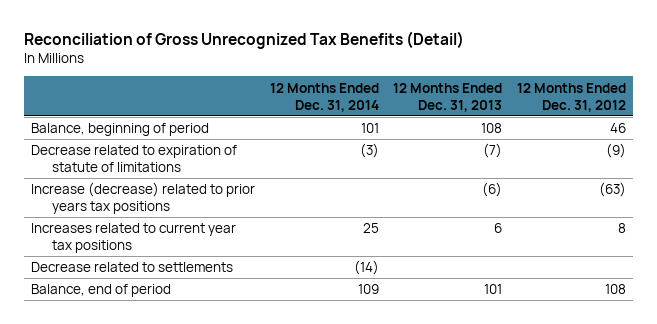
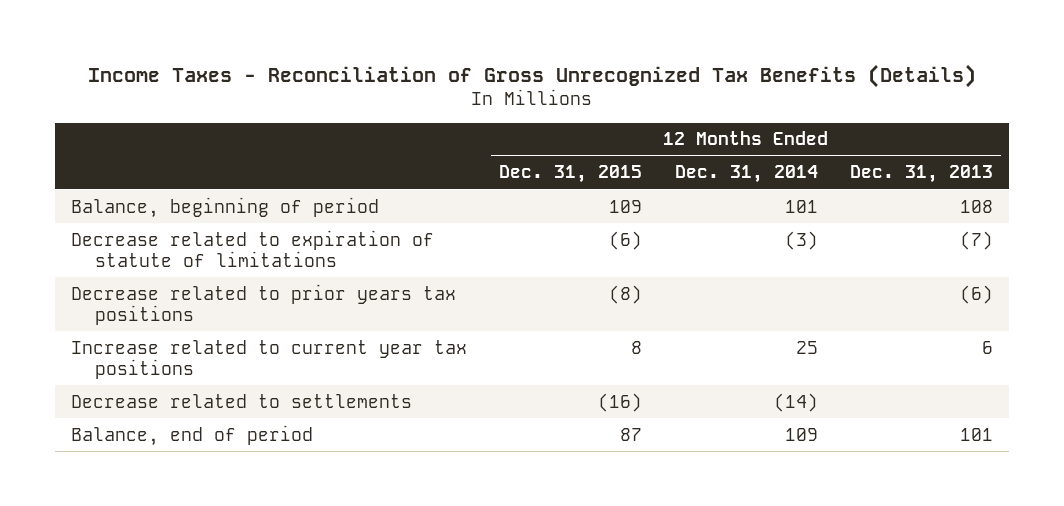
[23,30,464,49] Reconciliation of Gross Unrecognized Tax Benefits (Detail) -> [87,63,976,88] Income Taxes - Reconciliation of Gross Unrecognized Tax Benefits (Details)
[516,82,626,112] 12 Months Ended Dec. 31, 2012 -> none
none -> [499,165,643,184] Dec. 31, 2015
[31,182,256,215] Increase (decrease) related to prior years tax positions -> [71,283,457,325] Decrease related to prior years tax positions
[31,223,237,254] Increases related to current year tax positions -> [71,339,468,379] Increase related to current year tax positions

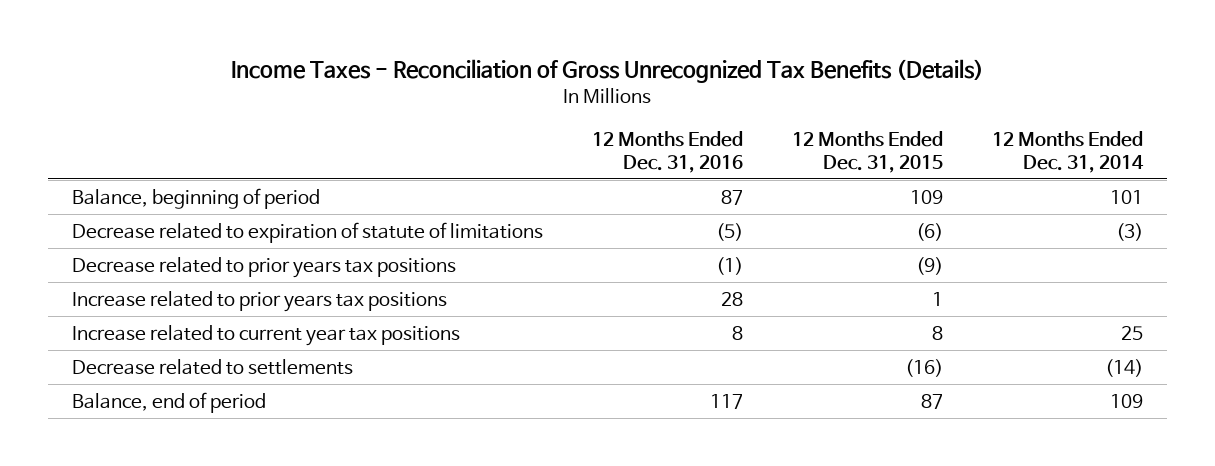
[849,165,993,184] Dec. 31, 2013 -> none
none -> [591,131,743,173] 12 Months Ended Dec. 31, 2016
[609,284,643,304] (8) -> [915,256,943,275] (9)
none -> [71,290,447,312] Increase related to prior years tax positions

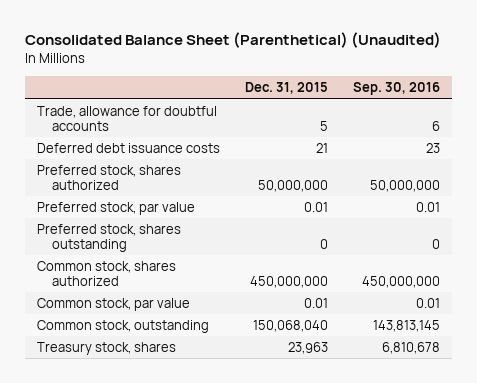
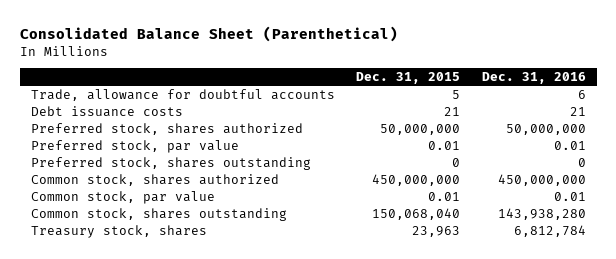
[24,32,441,49] Consolidated Balance Sheet (Parenthetical) (Unaudited) -> [19,25,398,42] Consolidated Balance Sheet (Parenthetical)
[352,82,440,96] Sep. 30, 2016 -> none
none -> [481,72,586,85] Dec. 31, 2016
[37,142,221,153] Deferred debt issuance costs -> [30,106,183,118] Debt issuance costs
[37,319,210,333] Common stock, outstanding -> [30,208,287,222] Common stock, shares outstanding

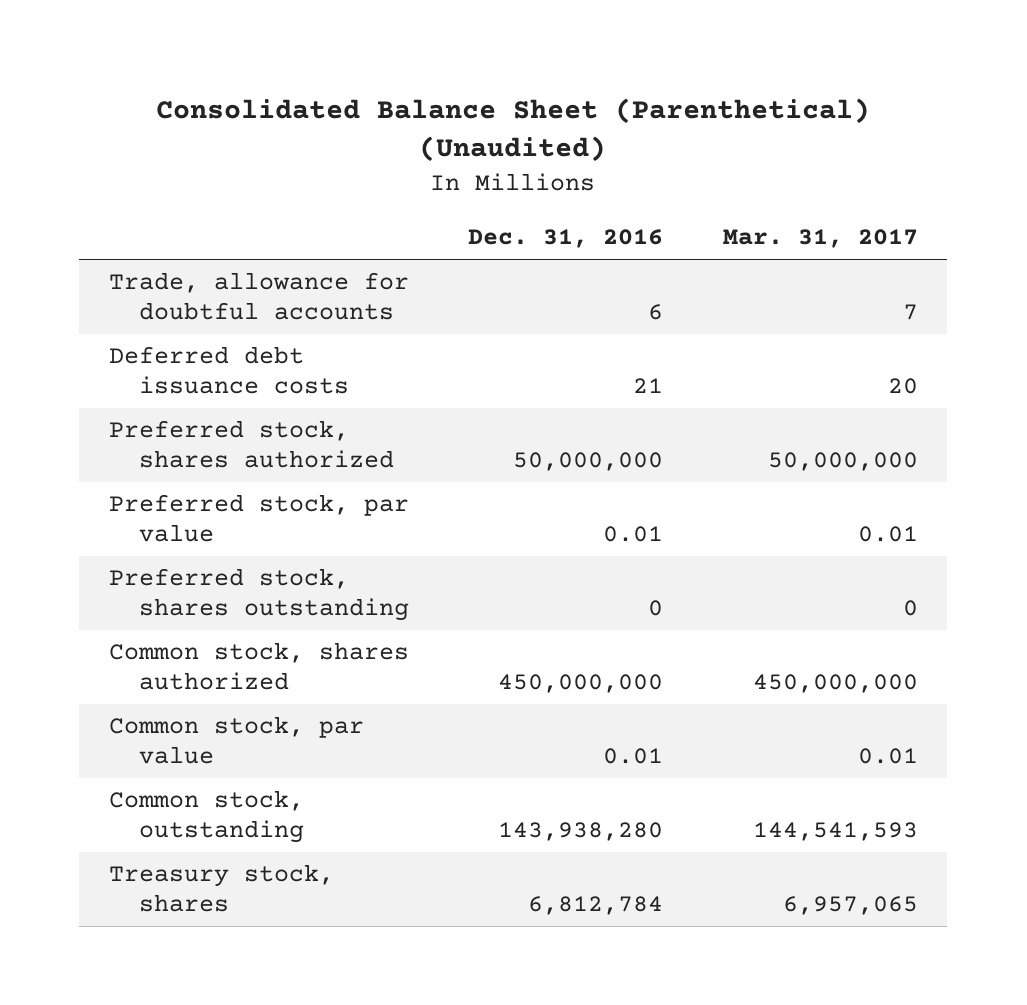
[19,25,398,42] Consolidated Balance Sheet (Parenthetical) -> [156,97,871,163] Consolidated Balance Sheet (Parenthetical) (Unaudited)
[356,72,461,85] Dec. 31, 2015 -> none
none -> [722,228,918,248] Mar. 31, 2017
[30,106,183,118] Debt issuance costs -> [108,346,350,394] Deferred debt issuance costs
[30,208,287,222] Common stock, shares outstanding -> [108,790,305,843] Common stock, outstanding

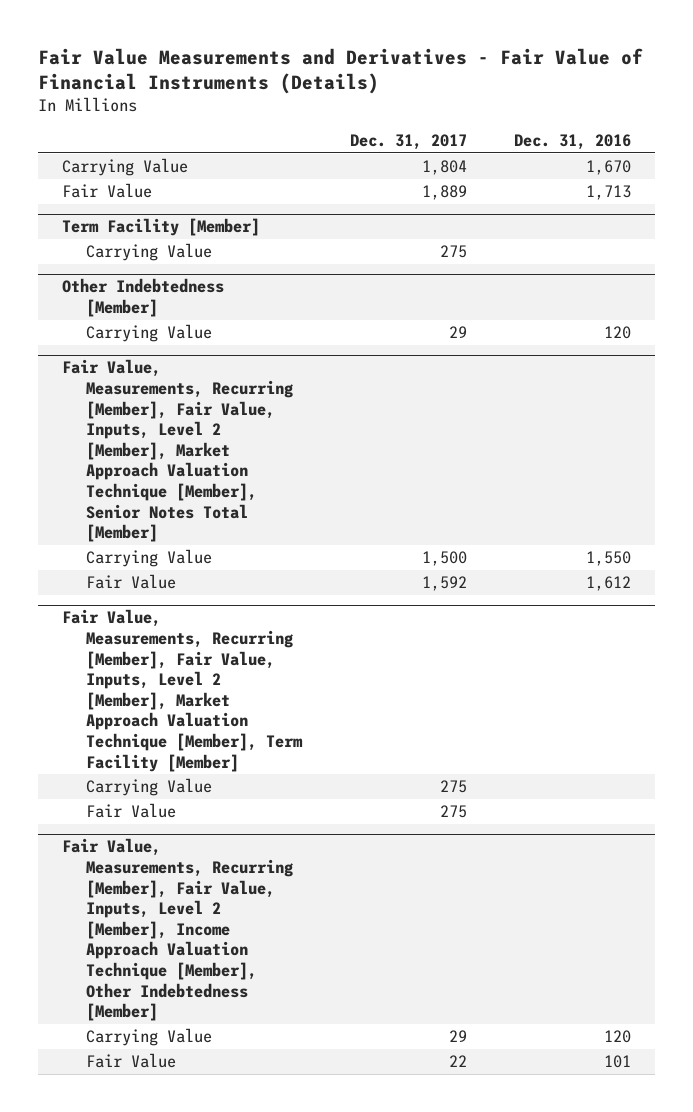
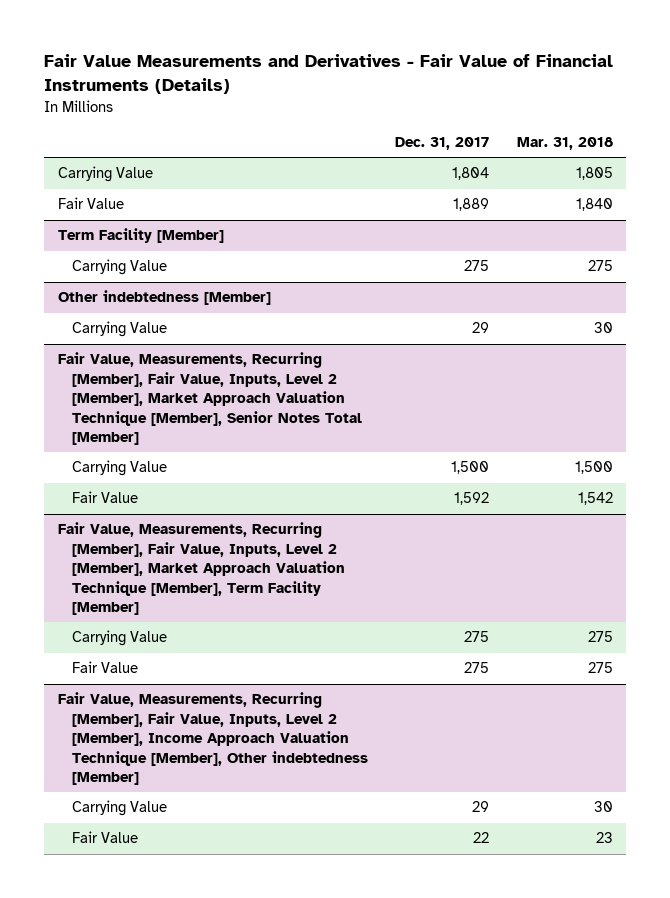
[514,133,632,150] Dec. 31, 2016 -> none
none -> [516,137,613,151] Mar. 31, 2018
[62,278,225,318] Other Indebtedness [Member] -> [57,290,271,306] Other indebtedness [Member]
[62,838,294,1022] Fair Value, Measurements, Recurring [Member], Fair Value, Inputs, Level 2 [Member], Income Approach Valuation Technique [Member], Other Indebtedness [Member] -> [57,692,368,786] Fair Value, Measurements, Recurring [Member], Fair Value, Inputs, Level 2 [Member], Income Approach Valuation Technique [Member], Other indebtedness [Member]

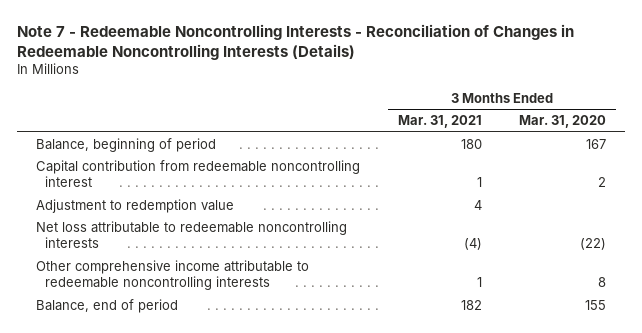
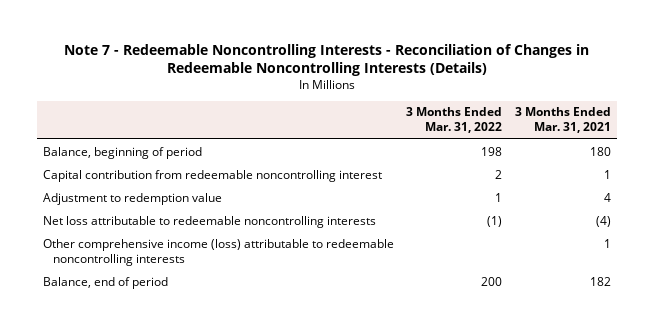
[519,115,607,129] Mar. 31, 2020 -> none
none -> [406,107,503,134] 3 Months Ended Mar. 31, 2022
[35,259,309,291] Other comprehensive income attributable to redeemable noncontrolling interests -> [43,238,395,266] Other comprehensive income (loss) attributable to redeemable noncontrolling interests

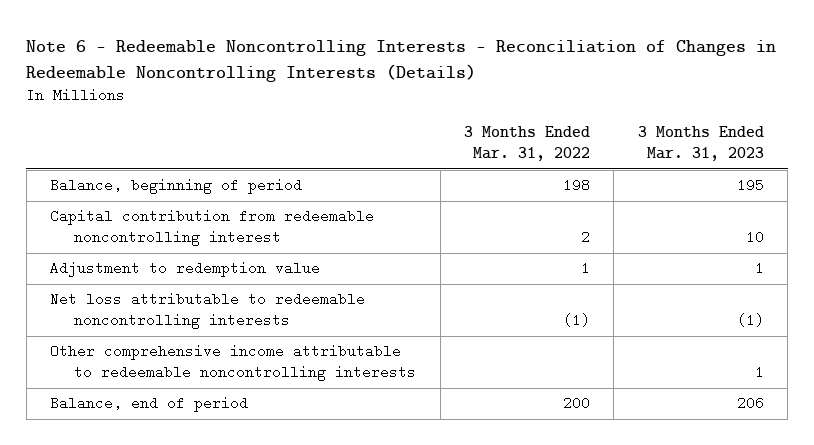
[63,44,589,77] Note 7 - Redeemable Noncontrolling Interests - Reconciliation of Changes in Redeemable Noncontrolling Interests (Details) -> [26,40,777,82] Note 6 - Redeemable Noncontrolling Interests - Reconciliation of Changes in Redeemable Noncontrolling Interests (Details)
[514,107,611,134] 3 Months Ended Mar. 31, 2021 -> none
none -> [637,126,764,162] 3 Months Ended Mar. 31, 2023
[43,238,395,266] Other comprehensive income (loss) attributable to redeemable noncontrolling interests -> [50,344,417,382] Other comprehensive income attributable to redeemable noncontrolling interests

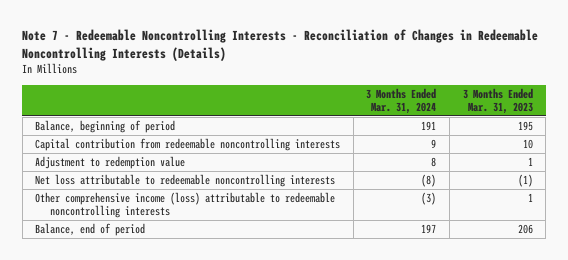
[26,40,777,82] Note 6 - Redeemable Noncontrolling Interests - Reconciliation of Changes in Redeemable Noncontrolling Interests (Details) -> [22,29,539,61] Note 7 - Redeemable Noncontrolling Interests - Reconciliation of Changes in Redeemable Noncontrolling Interests (Details)
[463,126,590,162] 3 Months Ended Mar. 31, 2022 -> none
none -> [366,87,437,114] 3 Months Ended Mar. 31, 2024
[50,209,375,247] Capital contribution from redeemable noncontrolling interest -> [35,137,341,151] Capital contribution from redeemable noncontrolling interests
[50,344,417,382] Other comprehensive income attributable to redeemable noncontrolling interests -> [35,191,336,219] Other comprehensive income (loss) attributable to redeemable noncontrolling interests

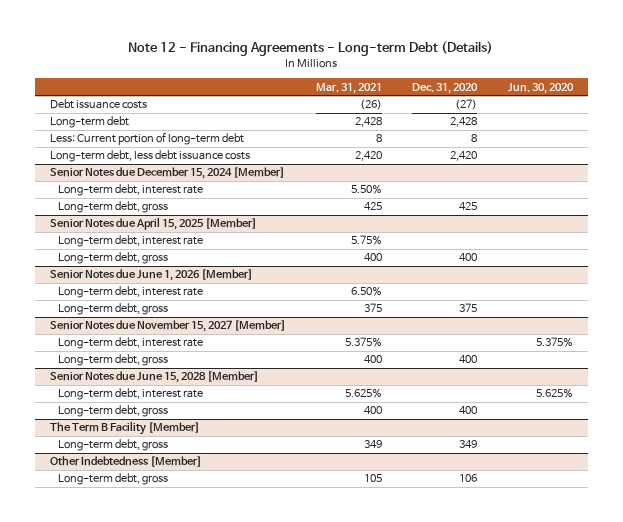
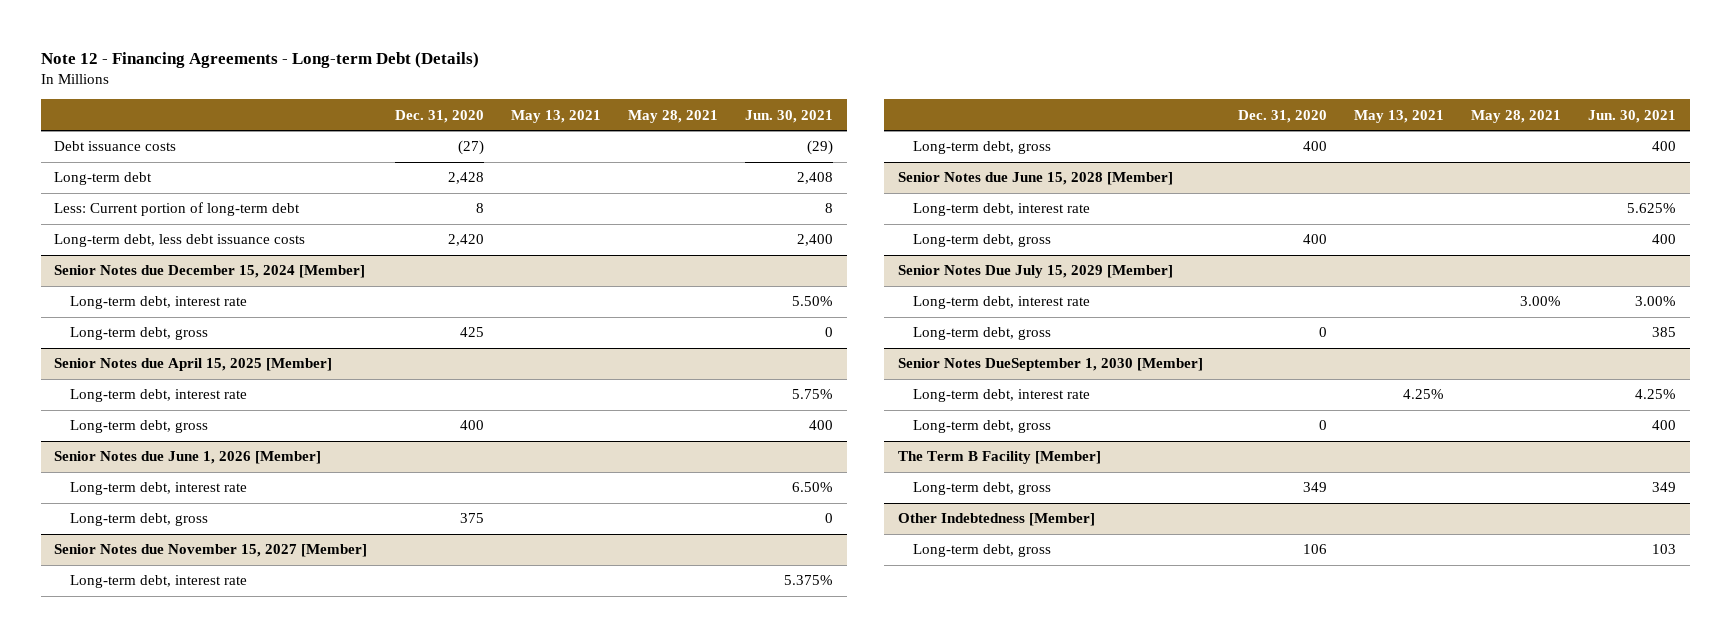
[316,82,383,94] Mar. 31, 2021 -> none
[507,82,574,94] Jun. 30, 2020 -> none
none -> [510,109,601,123] May 13, 2021
none -> [627,109,718,123] May 28, 2021
none -> [745,109,834,123] Jun. 30, 2021
none -> [897,265,1173,279] Senior Notes Due July 15, 2029 [Member]
none -> [913,296,1091,310] Long-term debt, interest rate
none -> [913,327,1052,341] Long-term debt, gross
none -> [897,358,1203,372] Senior Notes DueSeptember 1, 2030 [Member]
none -> [913,389,1091,403] Long-term debt, interest rate
none -> [913,420,1052,434] Long-term debt, gross

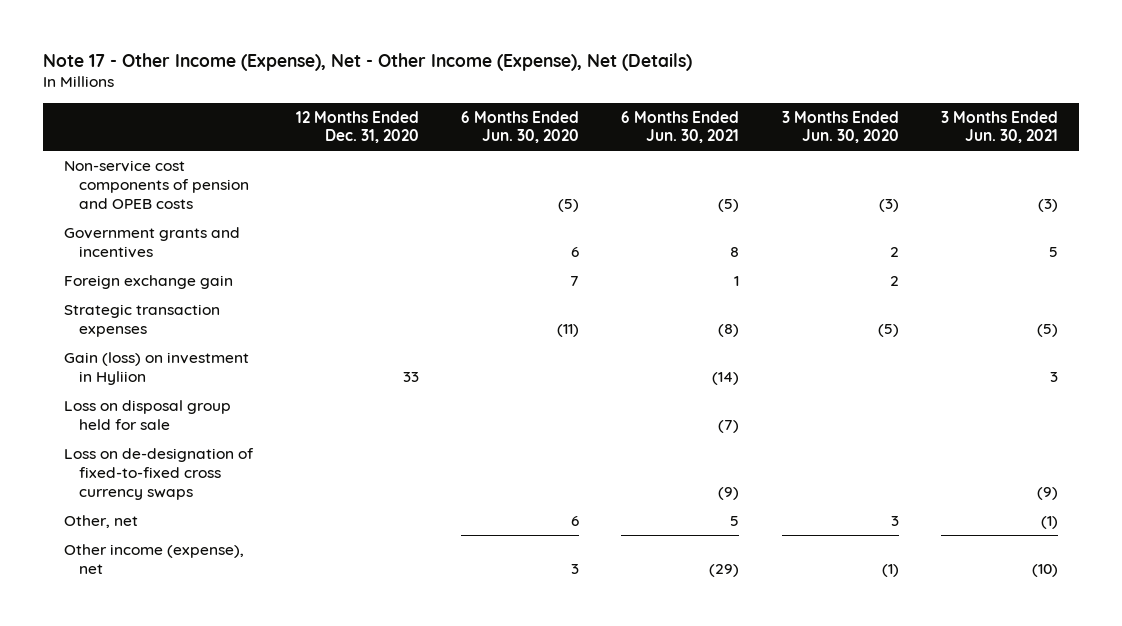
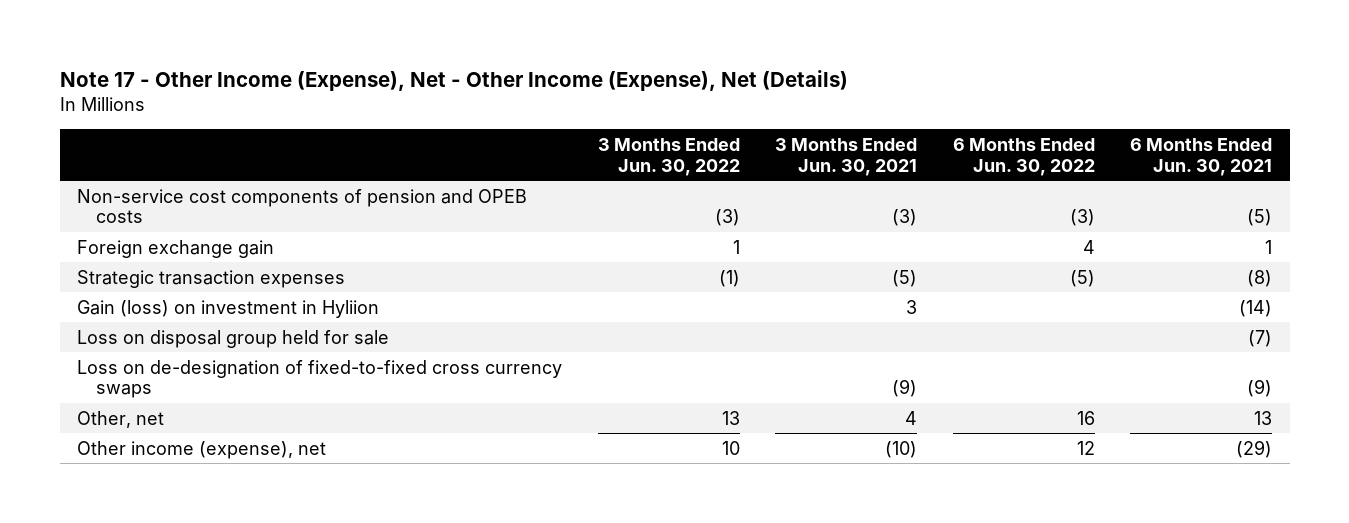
[295,110,419,144] 12 Months Ended Dec. 31, 2020 -> none
[460,110,579,144] 6 Months Ended Jun. 30, 2020 -> none
[781,110,899,144] 3 Months Ended Jun. 30, 2020 -> none
none -> [597,137,740,176] 3 Months Ended Jun. 30, 2022
none -> [952,137,1095,176] 6 Months Ended Jun. 30, 2022
[64,226,241,258] Government grants and incentives -> none
[730,515,740,526] 5 -> [1253,410,1272,425] 13
[1040,515,1058,529] (1) -> [905,410,918,425] 4

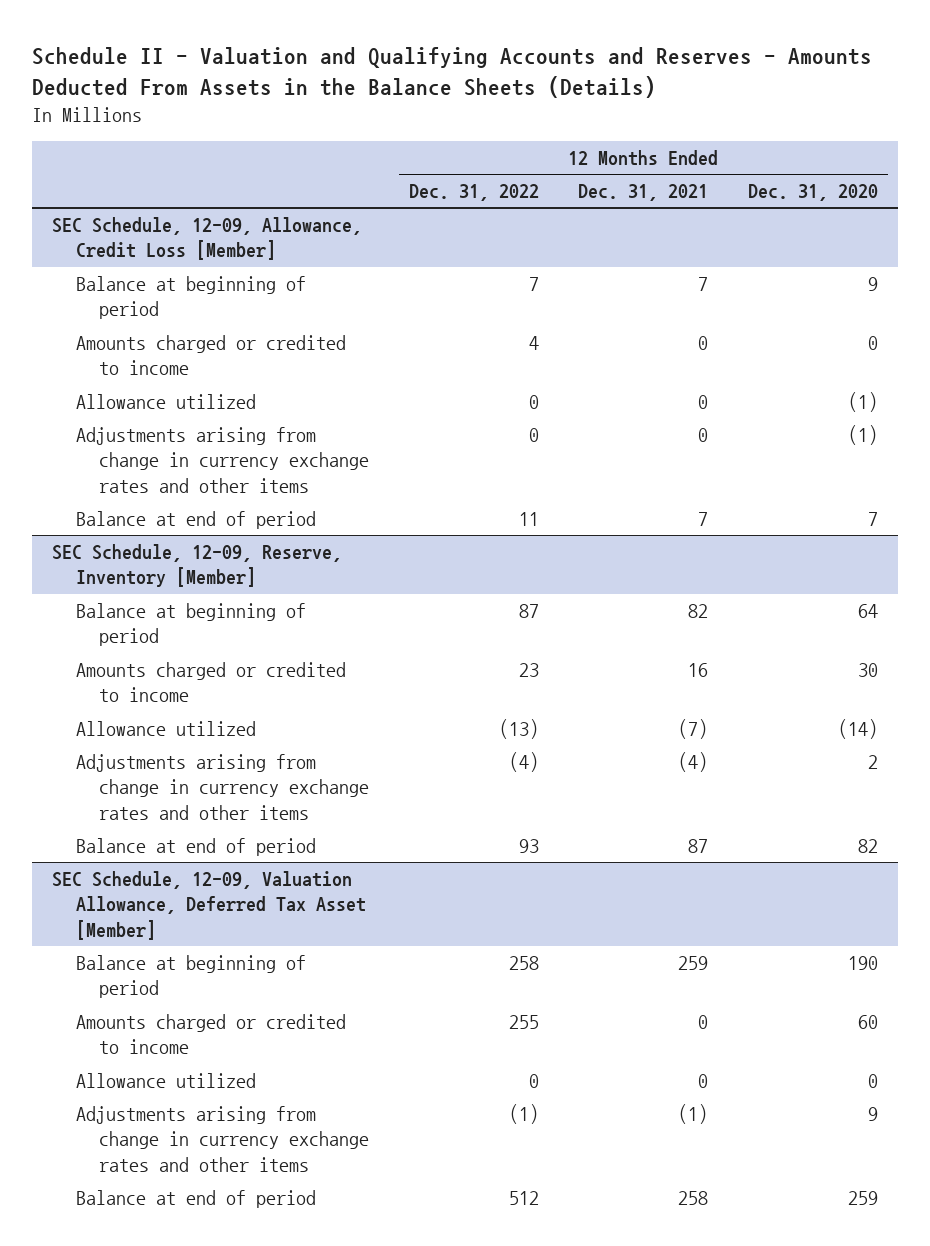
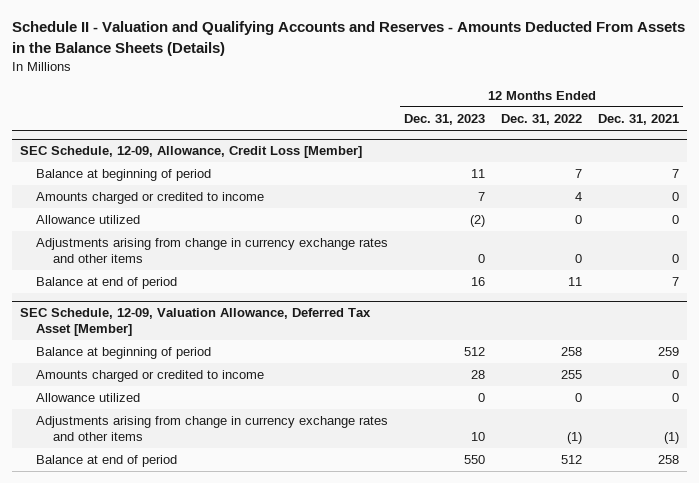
[747,184,878,202] Dec. 31, 2020 -> none
none -> [404,114,486,126] Dec. 31, 2023
[51,544,342,588] SEC Schedule, 12-09, Reserve, Inventory [Member] -> none
[75,603,306,647] Balance at beginning of period -> none
[75,662,346,703] Amounts charged or credited to income -> none
[75,721,256,737] Allowance utilized -> none
[75,754,370,820] Adjustments arising from change in currency exchange rates and other items -> none
[75,838,316,857] Balance at end of period -> none

